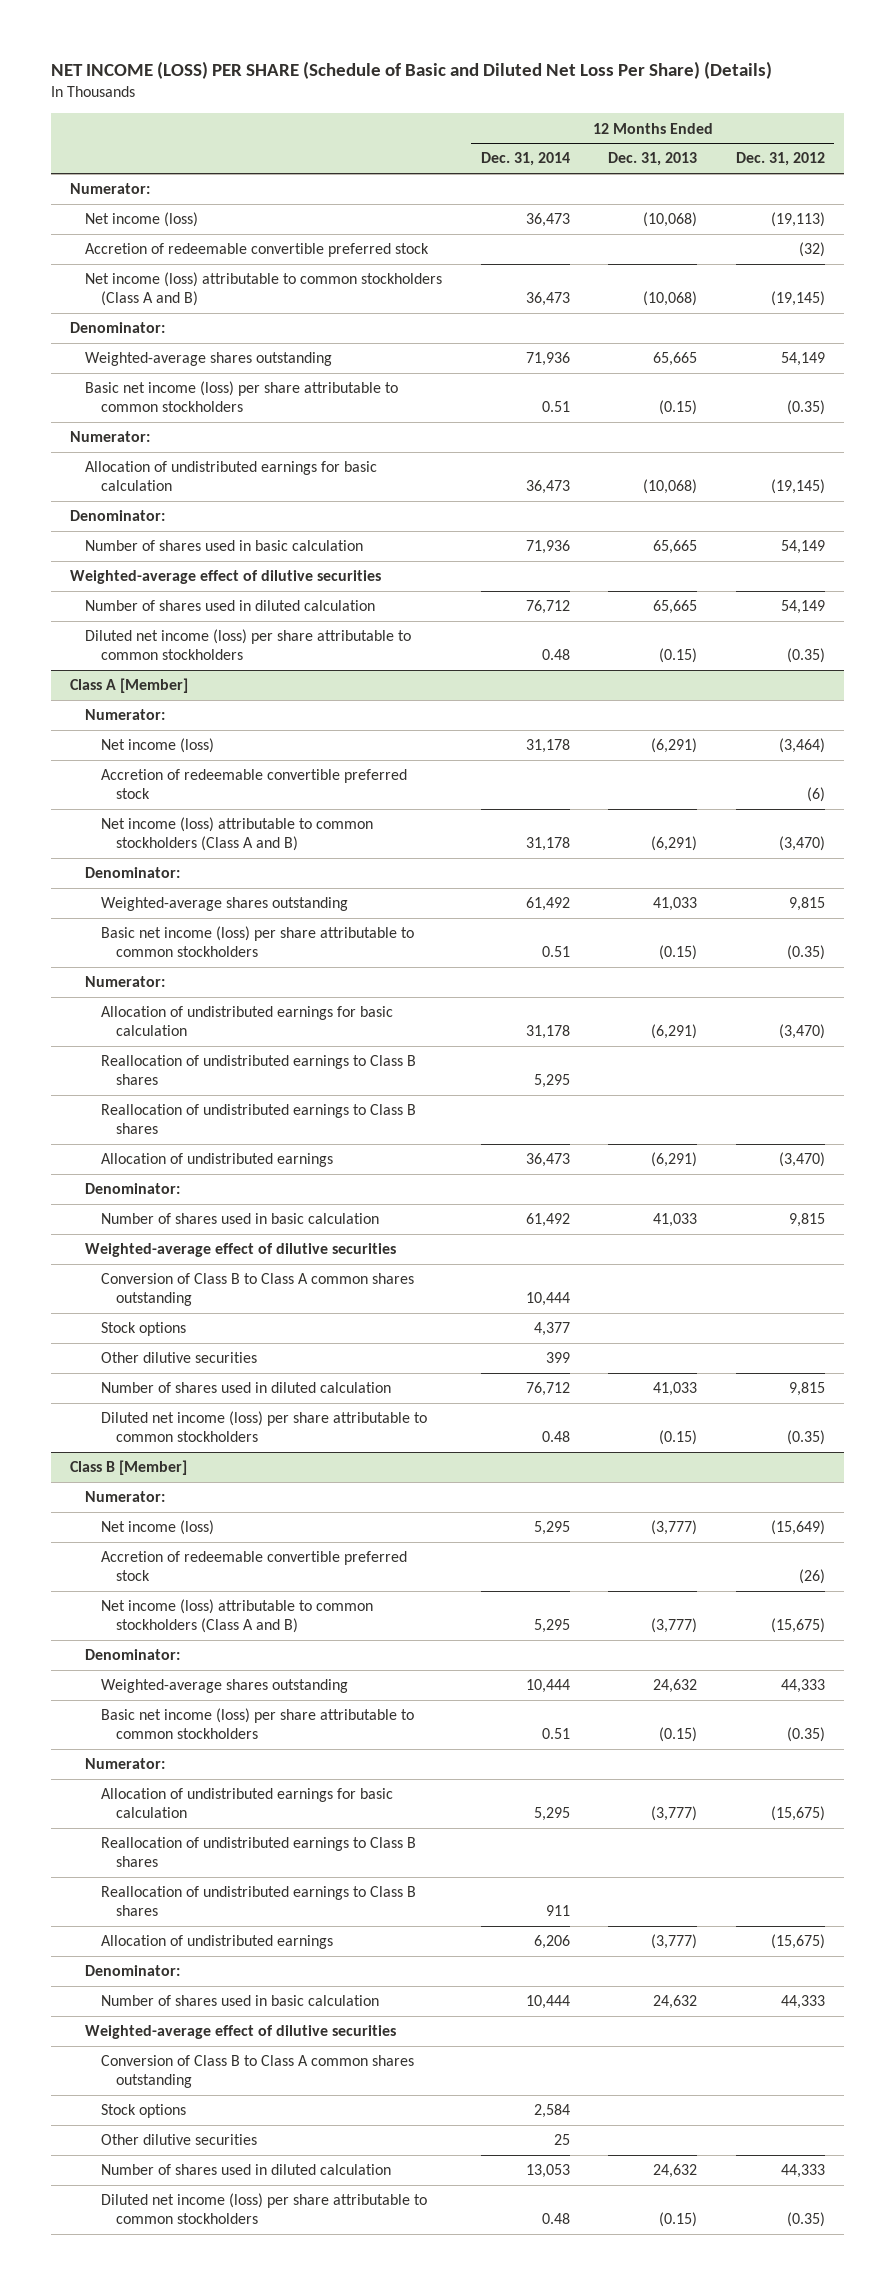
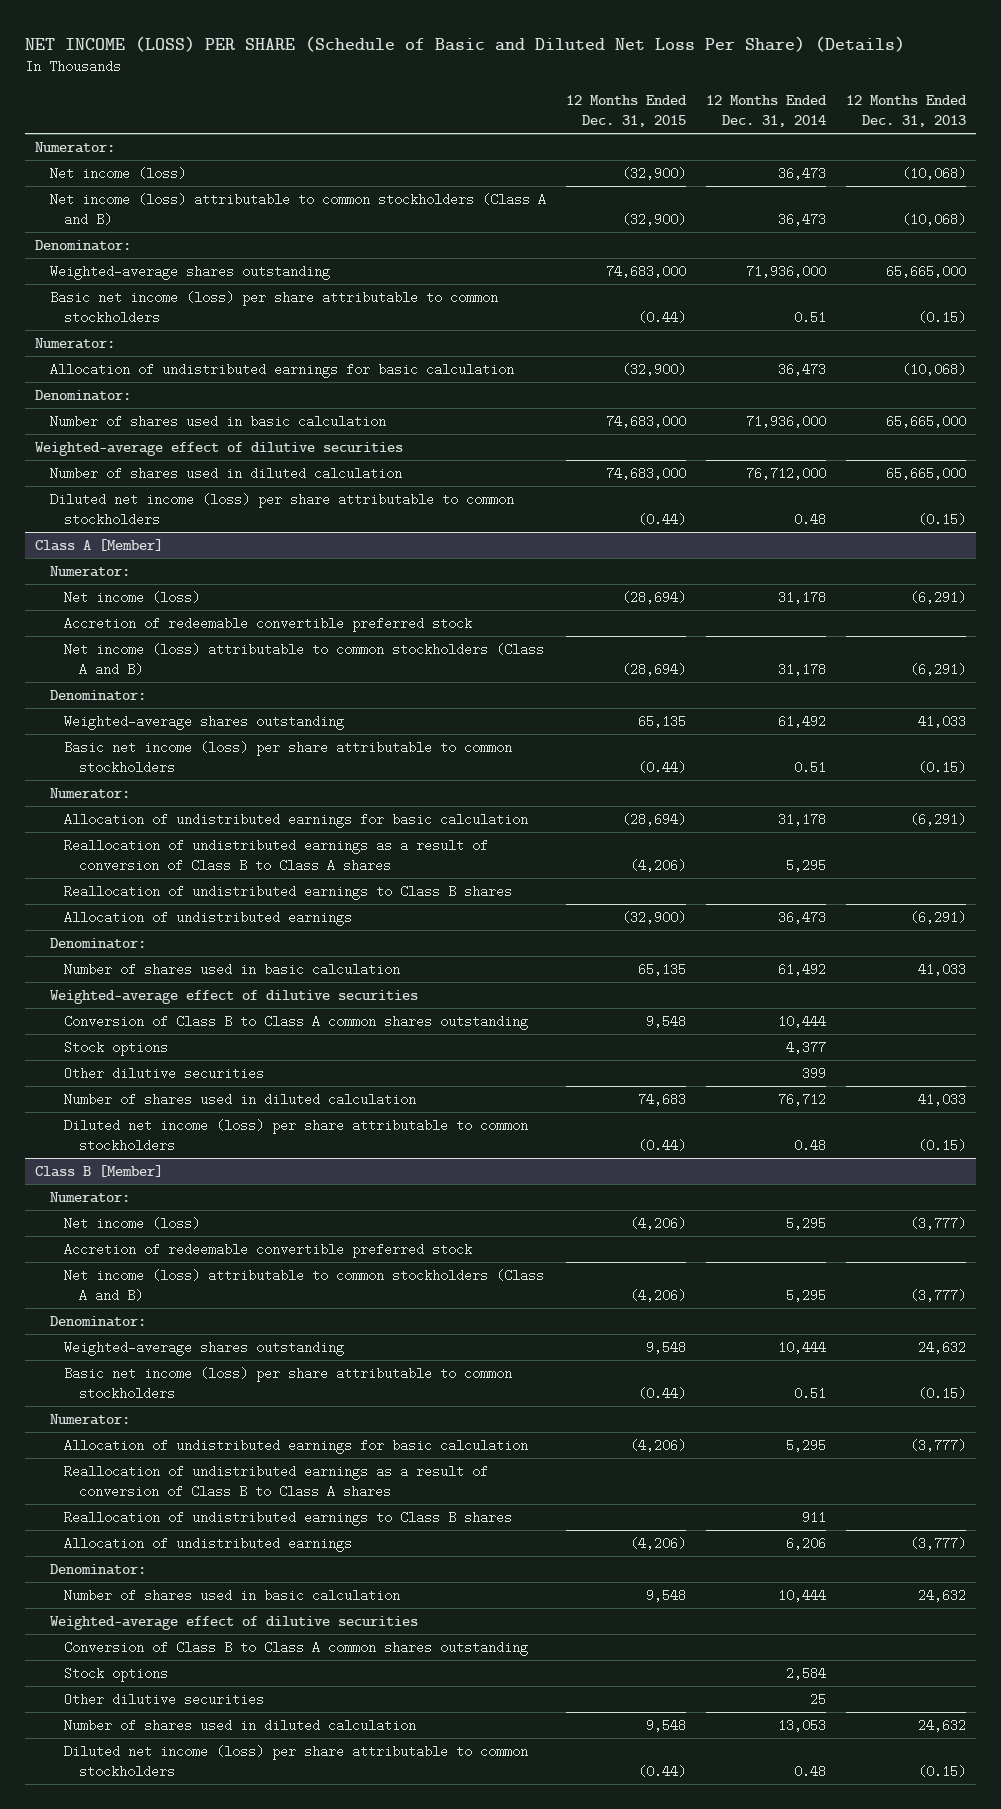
[735,152,825,167] Dec. 31, 2012 -> none
none -> [565,95,687,127] 12 Months Ended Dec. 31, 2015
[85,243,430,258] Accretion of redeemable convertible preferred stock -> none
[525,352,570,367] 71,936 -> [745,265,826,279] 71,936,000
[653,352,698,367] 65,665 -> [885,265,966,279] 65,665,000
[525,540,570,555] 71,936 -> [745,415,826,429] 71,936,000
[653,540,698,555] 65,665 -> [885,415,966,429] 65,665,000
[525,600,570,615] 76,712 -> [745,467,826,481] 76,712,000
[653,600,698,615] 65,665 -> [885,467,966,481] 65,665,000
[100,1055,416,1086] Reallocation of undistributed earnings to Class B shares -> [64,839,489,872] Reallocation of undistributed earnings as a result of conversion of Class B to Class A shares
[100,1837,416,1868] Reallocation of undistributed earnings to Class B shares -> [64,1465,489,1498] Reallocation of undistributed earnings as a result of conversion of Class B to Class A shares

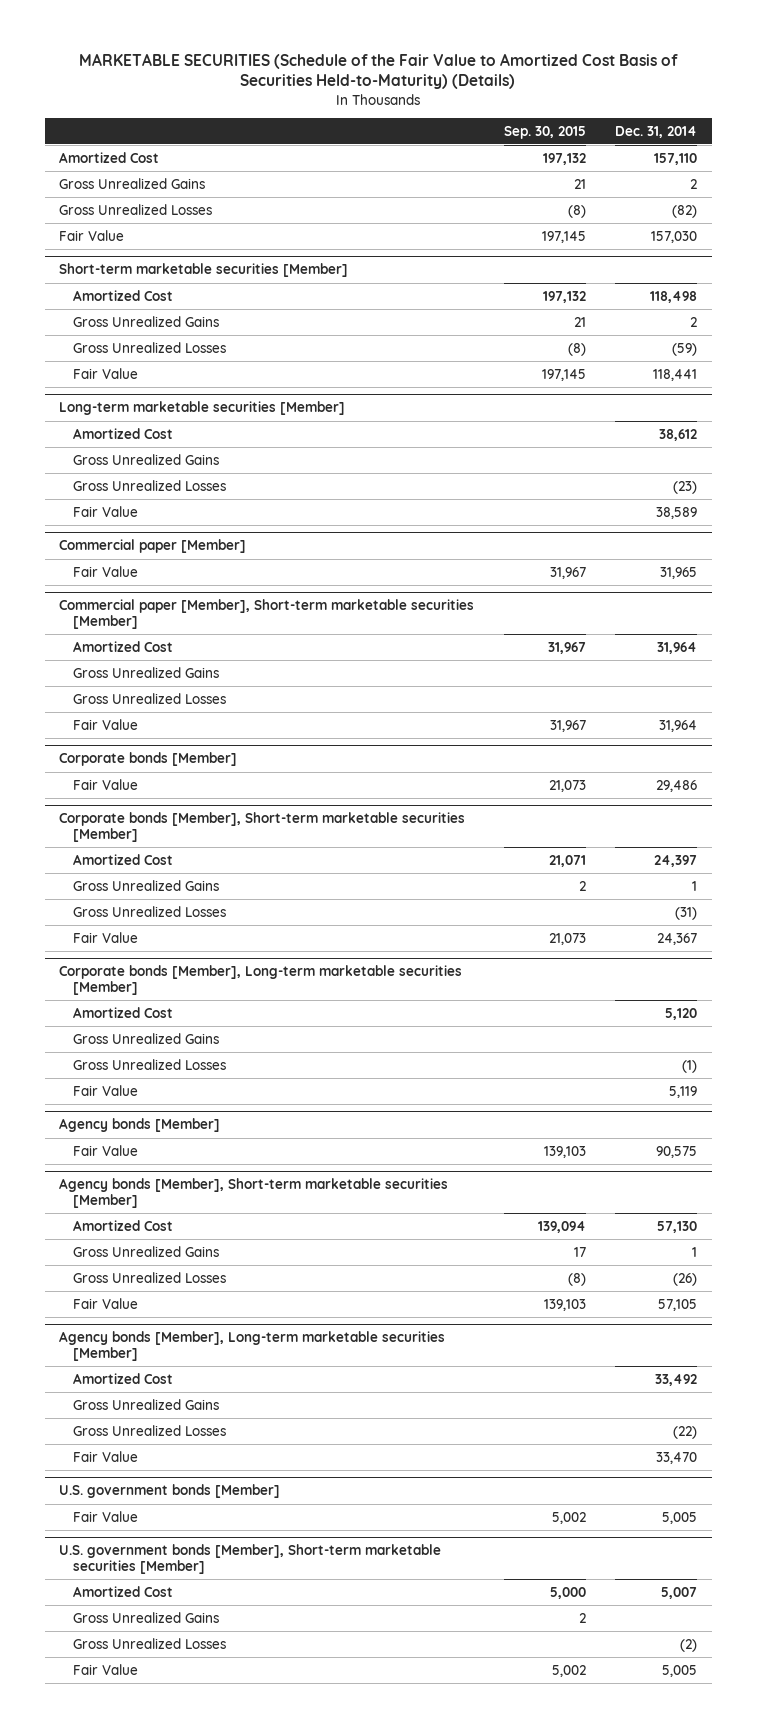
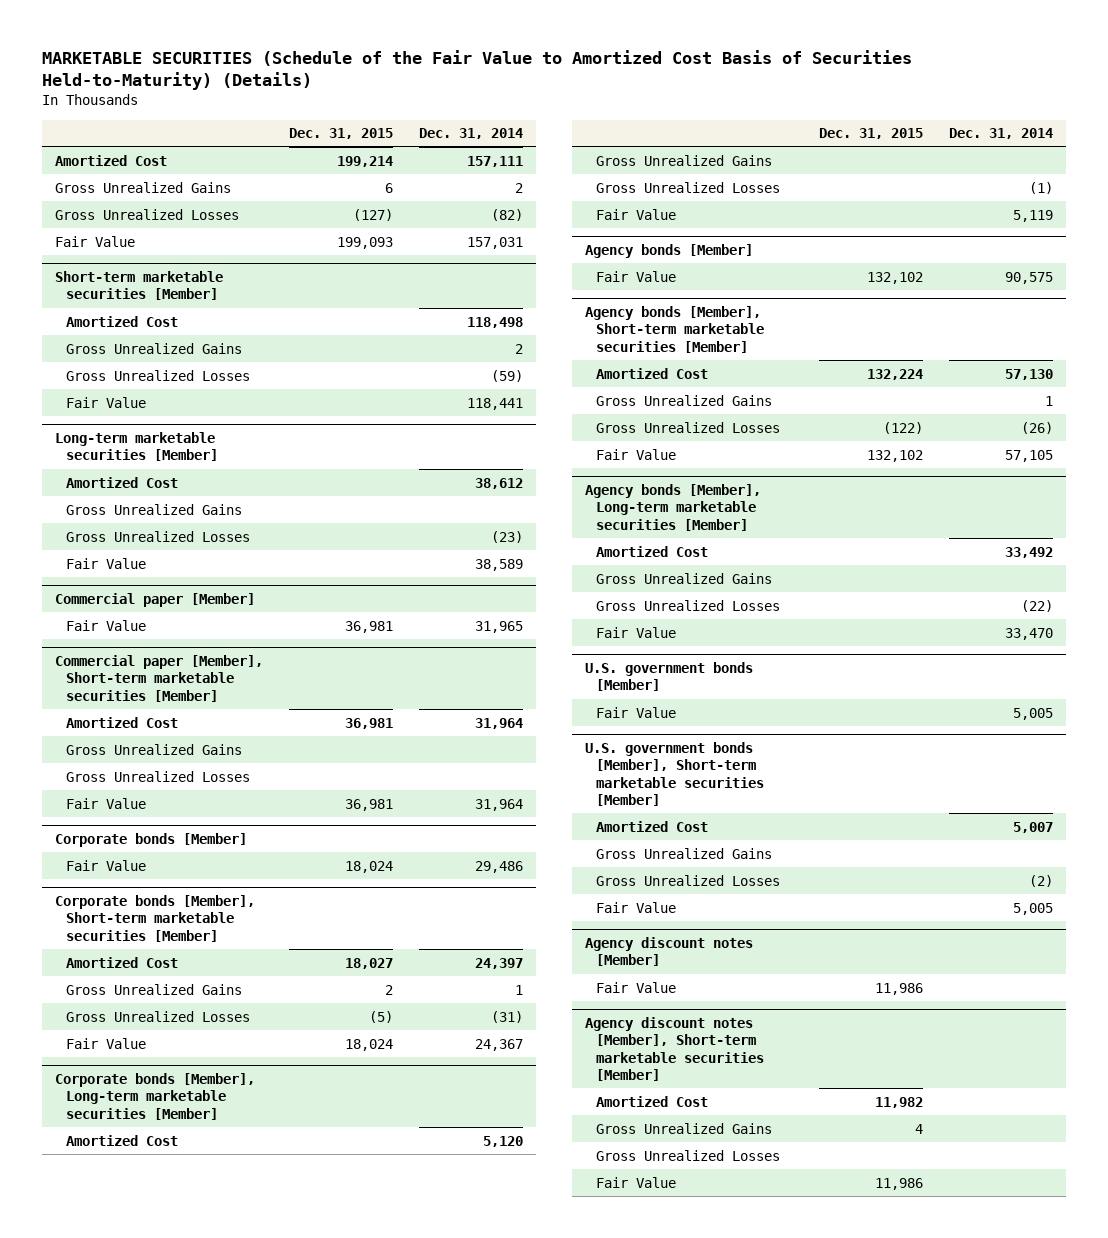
[503,125,586,139] Sep. 30, 2015 -> none
none -> [289,128,394,140] Dec. 31, 2015
[654,152,698,165] 157,110 -> [467,155,524,167] 157,111
[651,230,698,243] 157,030 -> [467,236,524,249] 157,031
none -> [584,937,753,967] Agency discount notes [Member]
none -> [595,981,676,993] Fair Value
none -> [584,1017,764,1081] Agency discount notes [Member], Short-term marketable securities [Member]
none -> [595,1095,708,1107] Amortized Cost
none -> [595,1122,772,1134] Gross Unrealized Gains
none -> [595,1149,780,1161] Gross Unrealized Losses
none -> [595,1176,676,1188] Fair Value

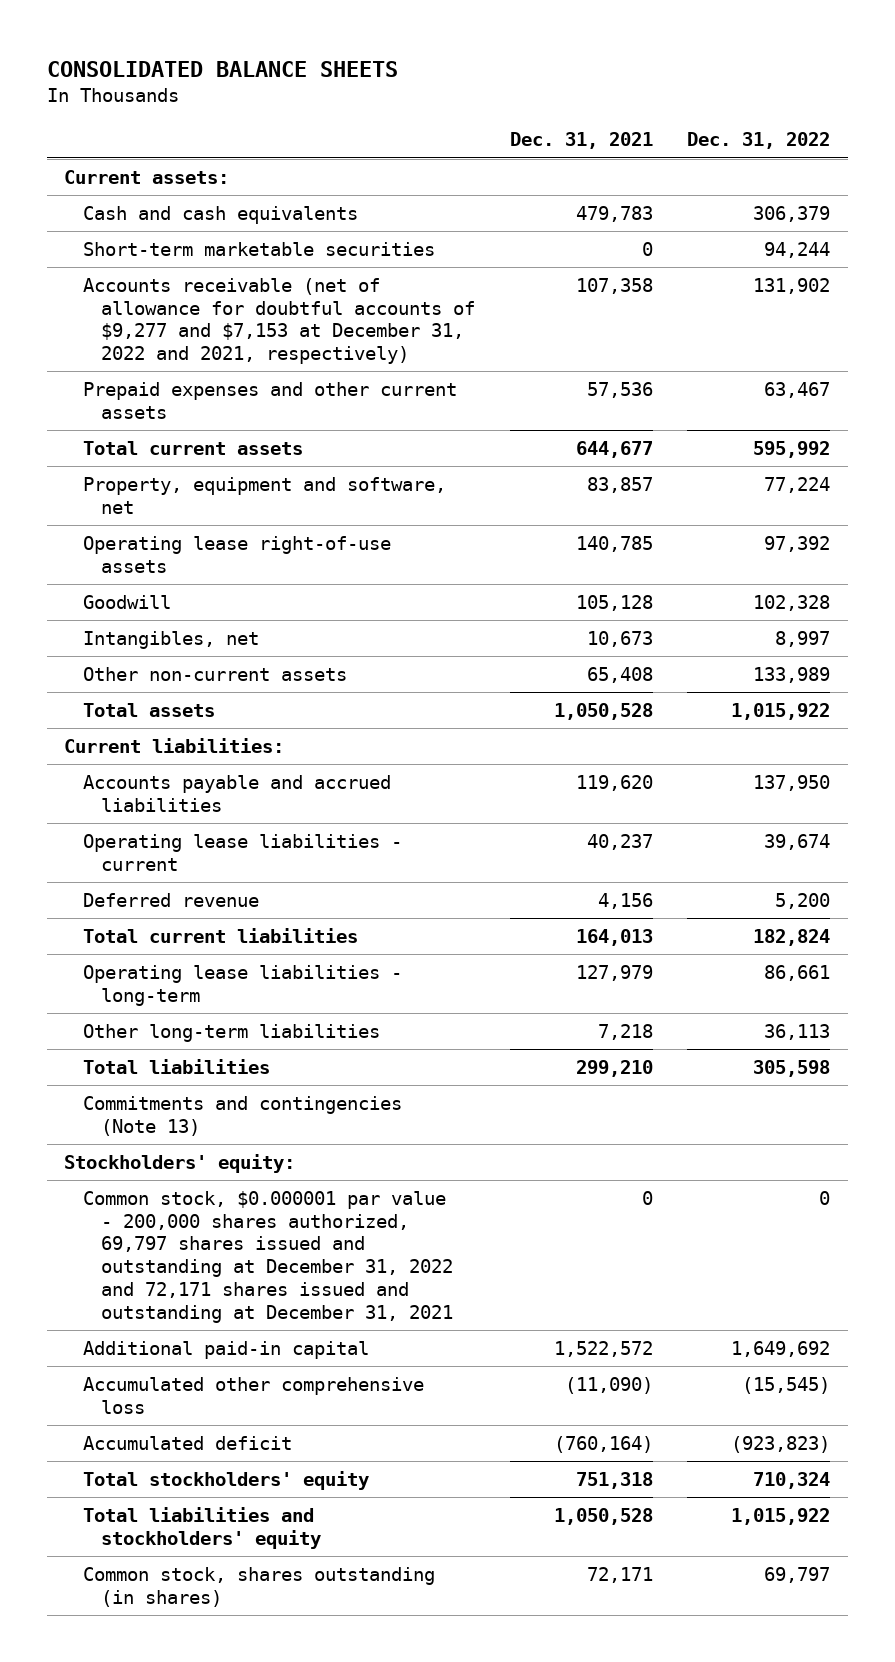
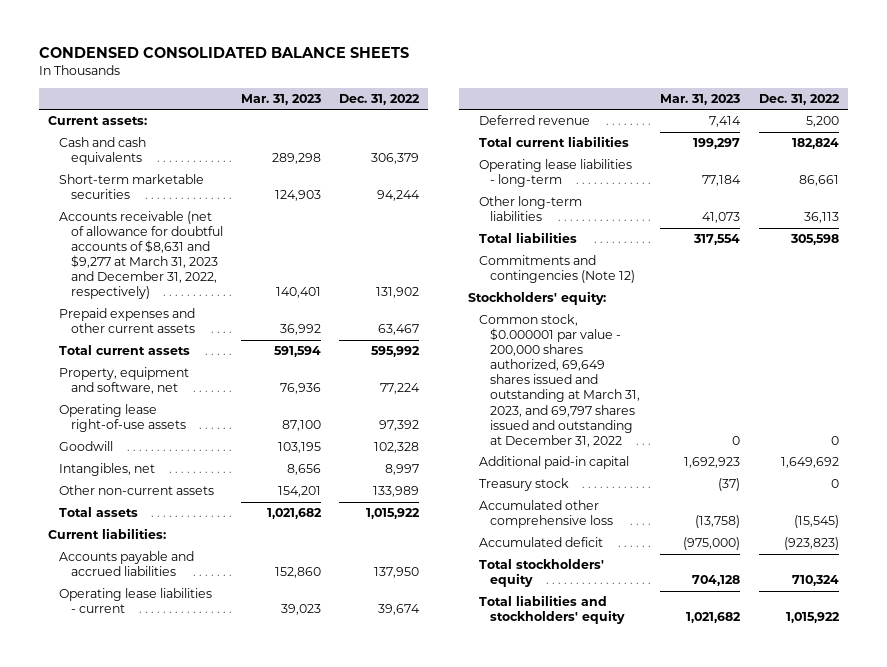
[46,60,398,77] CONSOLIDATED BALANCE SHEETS -> [39,47,410,59] CONDENSED CONSOLIDATED BALANCE SHEETS
[509,132,653,150] Dec. 31, 2021 -> none
none -> [240,93,321,105] Mar. 31, 2023
[82,278,475,365] Accounts receivable (net of allowance for doubtful accounts of $9,277 and $7,153 at December 31, 2022 and 2021, respectively) -> [59,211,223,300] Accounts receivable (net of allowance for doubtful accounts of $8,631 and $9,277 at March 31, 2023 and December 31, 2022, respectively)
[82,1096,402,1136] Commitments and contingencies (Note 13) -> [479,255,636,284] Commitments and contingencies (Note 12)
[82,1191,453,1323] Common stock, $0.000001 par value - 200,000 shares authorized, 69,797 shares issued and outstanding at December 31, 2022 and 72,171 shares issued and outstanding at December 31, 2021 -> [479,314,641,447] Common stock, $0.000001 par value - 200,000 shares authorized, 69,649 shares issued and outstanding at March 31, 2023, and 69,797 shares issued and outstanding at December 31, 2022
none -> [479,478,570,492] Treasury stock
[82,1567,435,1607] Common stock, shares outstanding (in shares) -> none

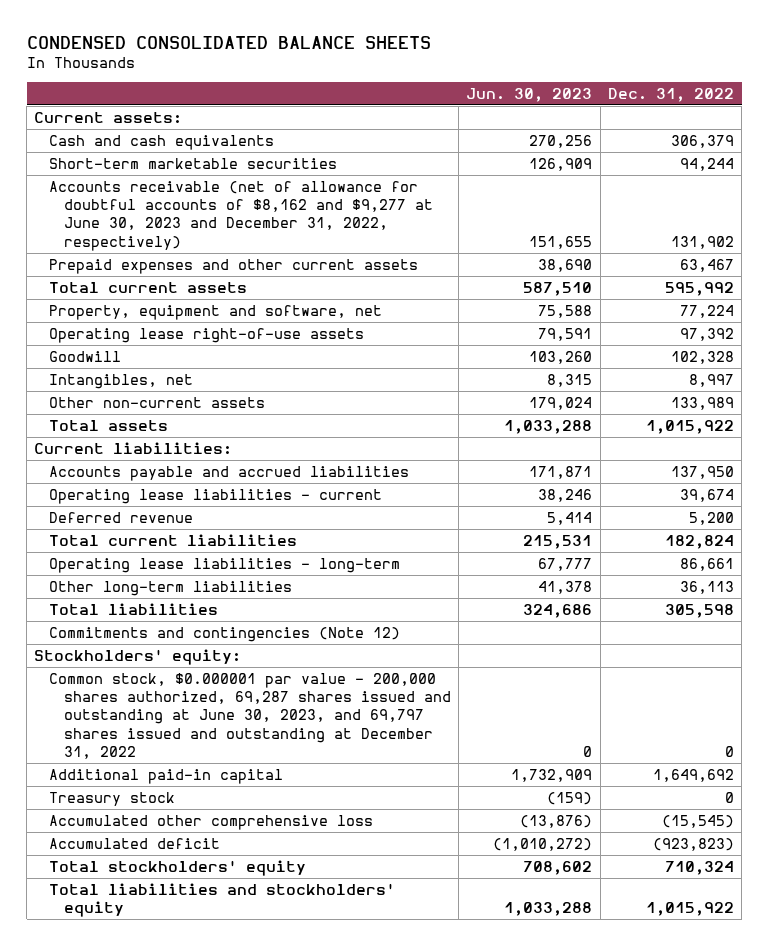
[240,93,321,105] Mar. 31, 2023 -> none
none -> [466,88,593,103] Jun. 30, 2023
[59,211,223,300] Accounts receivable (net of allowance for doubtful accounts of $8,631 and $9,277 at March 31, 2023 and December 31, 2022, respectively) -> [49,180,433,251] Accounts receivable (net of allowance for doubtful accounts of $8,162 and $9,277 at June 30, 2023 and December 31, 2022, respectively)
[479,314,641,447] Common stock, $0.000001 par value - 200,000 shares authorized, 69,649 shares issued and outstanding at March 31, 2023, and 69,797 shares issued and outstanding at December 31, 2022 -> [49,672,451,759] Common stock, $0.000001 par value - 200,000 shares authorized, 69,287 shares issued and outstanding at June 30, 2023, and 69,797 shares issued and outstanding at December 31, 2022

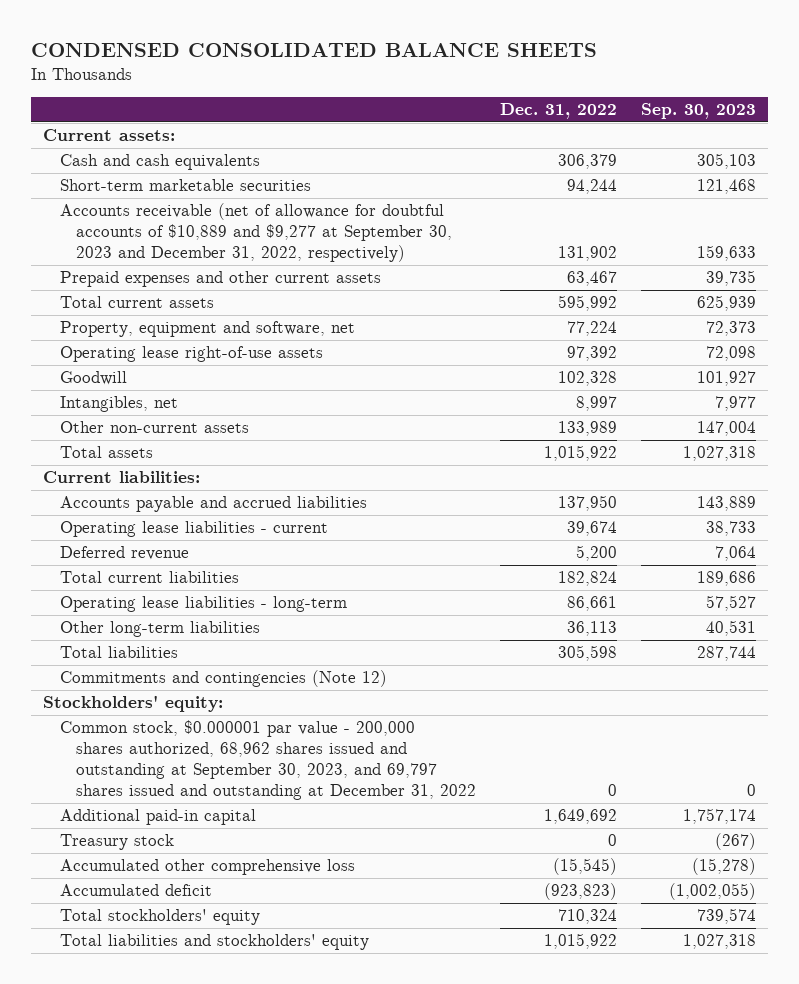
[466,88,593,103] Jun. 30, 2023 -> none
none -> [641,102,757,119] Sep. 30, 2023
[49,180,433,251] Accounts receivable (net of allowance for doubtful accounts of $8,162 and $9,277 at June 30, 2023 and December 31, 2022, respectively) -> [59,203,453,263] Accounts receivable (net of allowance for doubtful accounts of $10,889 and $9,277 at September 30, 2023 and December 31, 2022, respectively)
[49,672,451,759] Common stock, $0.000001 par value - 200,000 shares authorized, 69,287 shares issued and outstanding at June 30, 2023, and 69,797 shares issued and outstanding at December 31, 2022 -> [59,720,477,801] Common stock, $0.000001 par value - 200,000 shares authorized, 68,962 shares issued and outstanding at September 30, 2023, and 69,797 shares issued and outstanding at December 31, 2022

